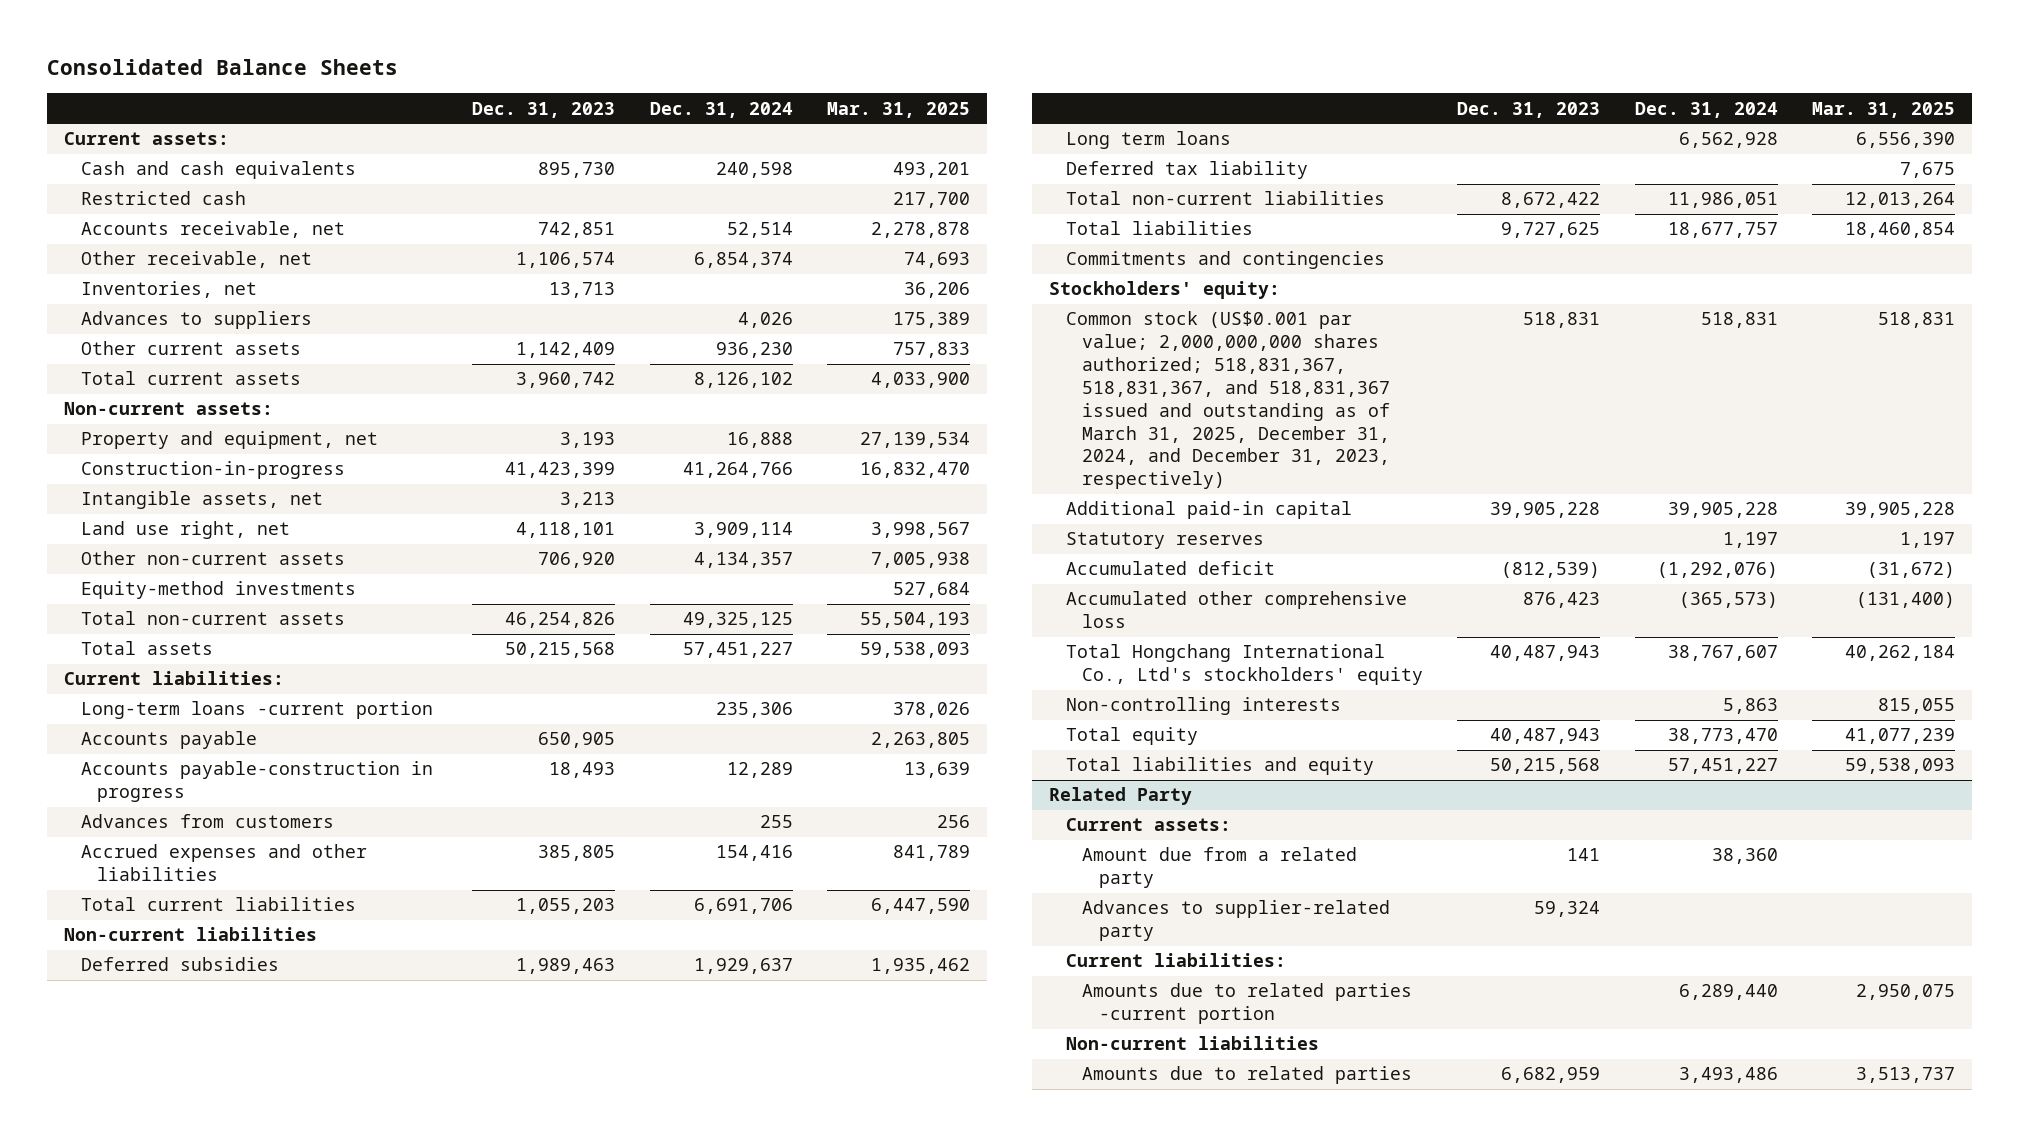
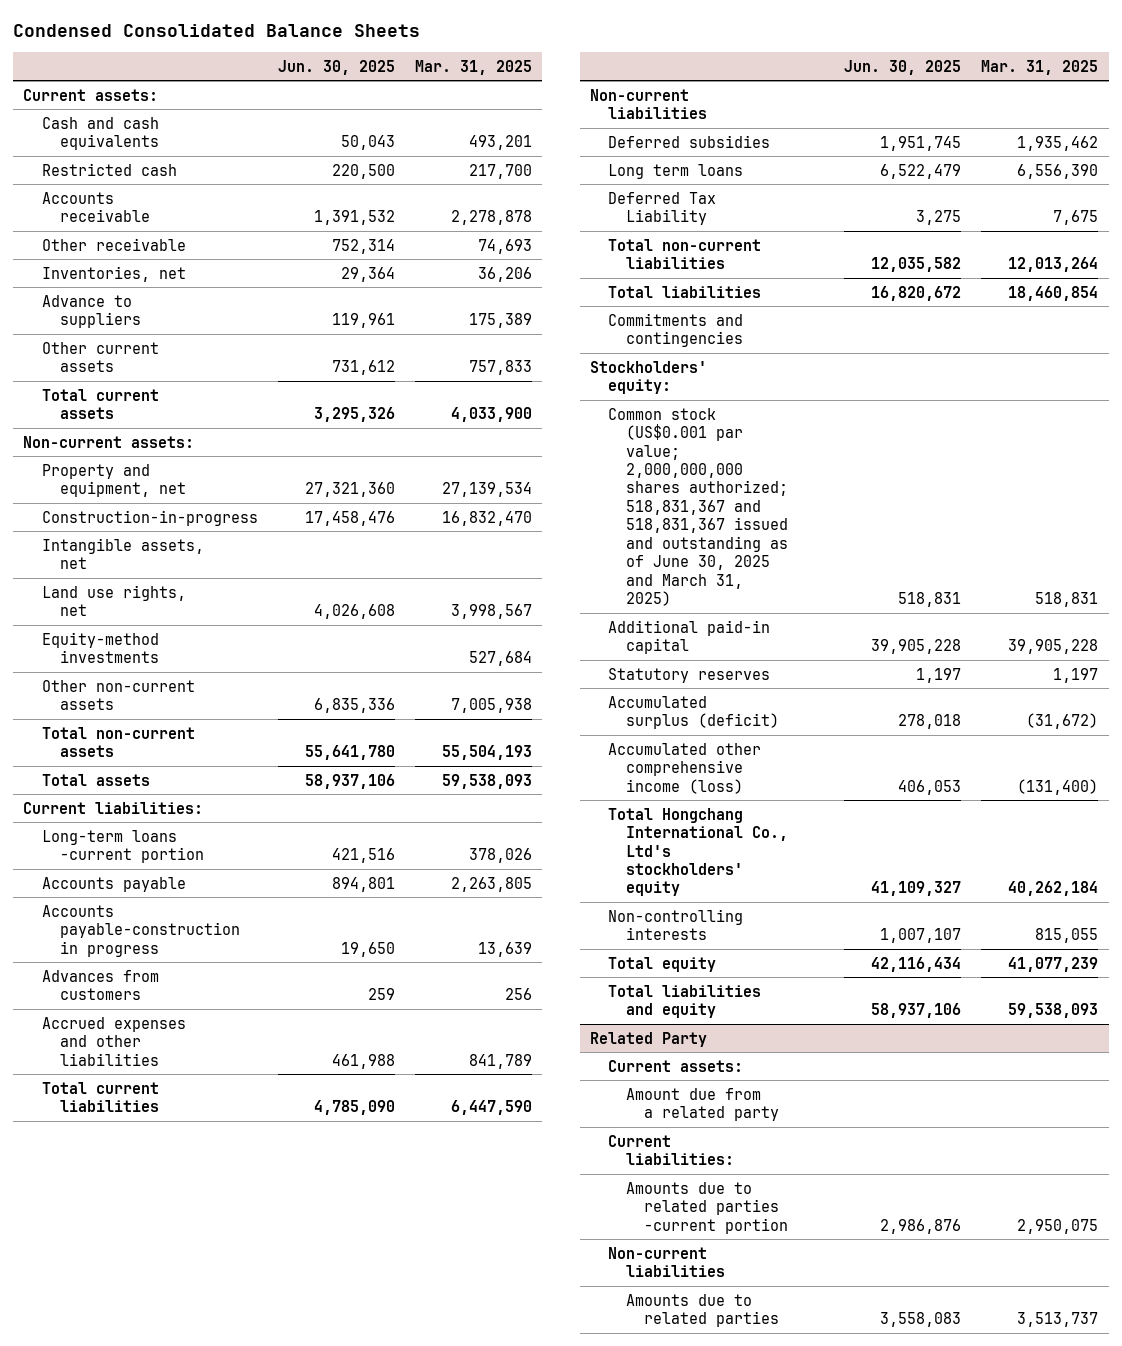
[47,59,399,76] Consolidated Balance Sheets -> [13,23,421,37] Condensed Consolidated Balance Sheets
[472,101,616,118] Dec. 31, 2023 -> none
[649,101,793,118] Dec. 31, 2024 -> none
none -> [277,59,395,75] Jun. 30, 2025
[80,221,345,239] Accounts receivable, net -> [41,191,150,223] Accounts receivable
[80,251,312,269] Other receivable, net -> [41,237,186,251] Other receivable
[80,311,312,330] Advances to suppliers -> [41,294,141,329] Advance to suppliers
[80,521,290,540] Land use right, net -> [41,584,186,617] Land use rights, net
[80,551,345,566] Other non-current assets -> [41,679,195,711] Other non-current assets
[1065,161,1308,180] Deferred tax liability -> [608,191,717,226] Deferred Tax Liability
[1065,311,1391,490] Common stock (US$0.001 par value; 2,000,000,000 shares authorized; 518,831,367, 518,831,367, and 518,831,367 issued and outstanding as of March 31, 2025, December 31, 2024, and December 31, 2023, respectively) -> [608,407,789,606] Common stock (US$0.001 par value; 2,000,000,000 shares authorized; 518,831,367 and 518,831,367 issued and outstanding as of June 30, 2025 and March 31, 2025)
[1065,561,1275,576] Accumulated deficit -> [608,695,780,730] Accumulated surplus (deficit)
[1065,591,1407,629] Accumulated other comprehensive loss -> [608,742,762,794] Accumulated other comprehensive income (loss)
[1082,900,1391,942] Advances to supplier-related party -> none

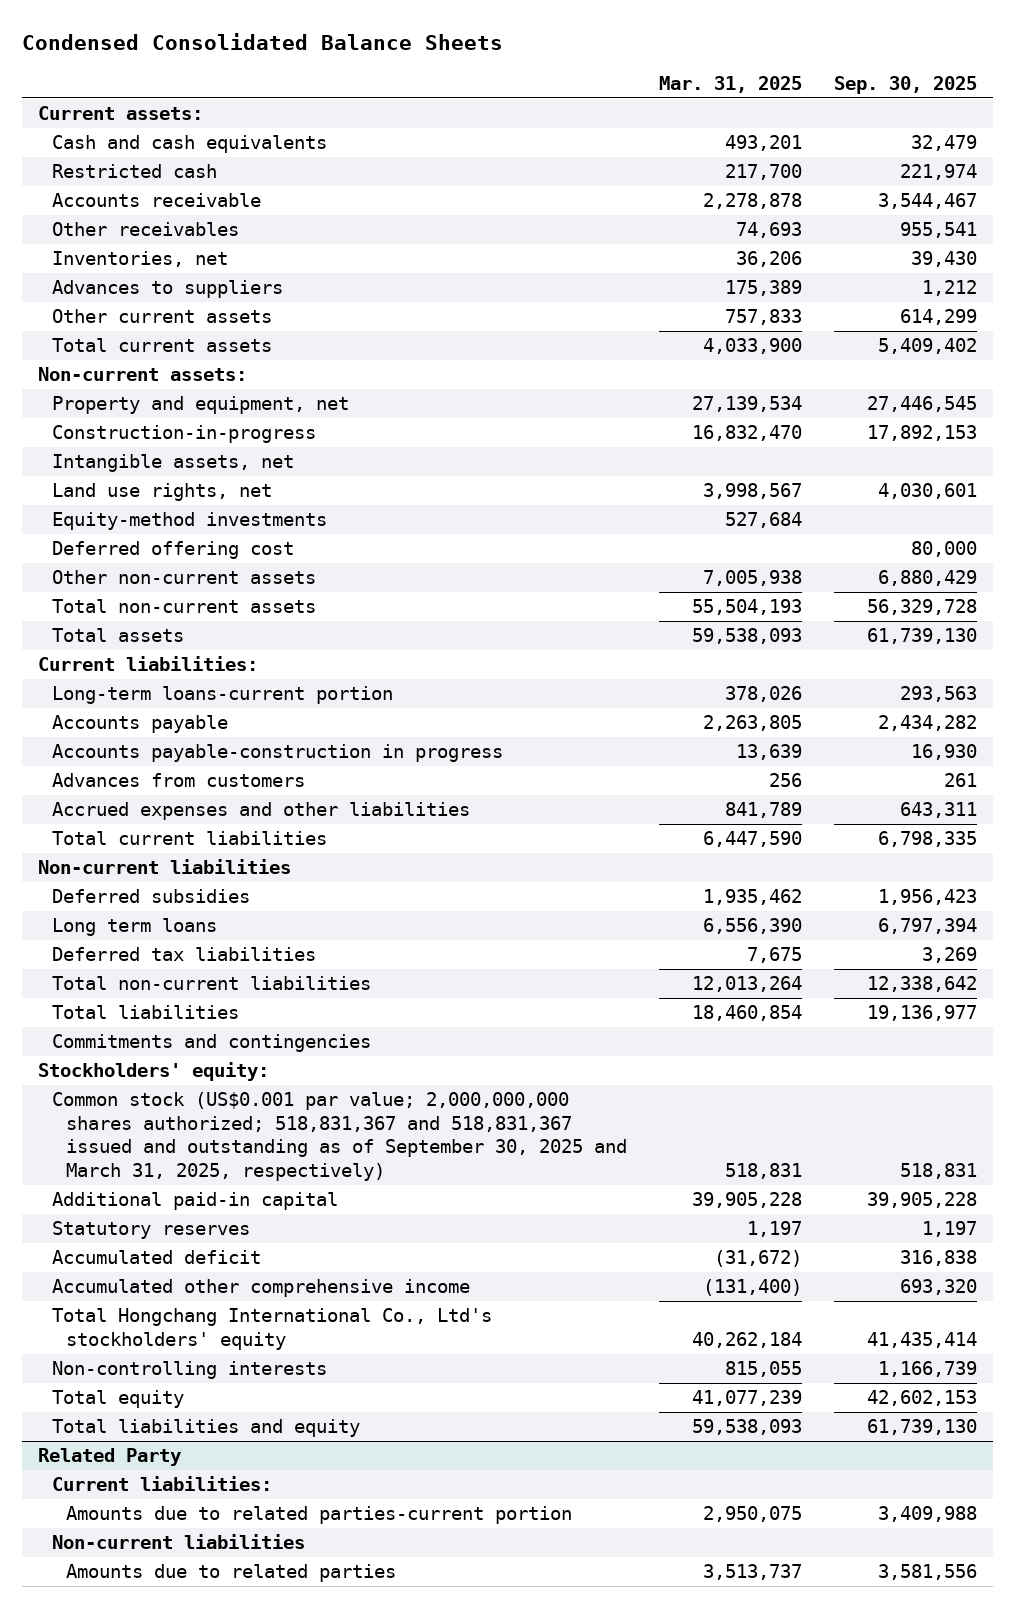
[277,59,395,75] Jun. 30, 2025 -> none
none -> [834,75,978,94] Sep. 30, 2025
[41,237,186,251] Other receivable -> [51,222,239,237] Other receivables
[41,294,141,329] Advance to suppliers -> [51,280,283,299] Advances to suppliers
none -> [51,541,294,560] Deferred offering cost
[41,829,204,864] Long-term loans -current portion -> [51,686,393,705] Long-term loans-current portion
[608,191,717,226] Deferred Tax Liability -> [51,947,316,962] Deferred tax liabilities
[608,407,789,606] Common stock (US$0.001 par value; 2,000,000,000 shares authorized; 518,831,367 and 518,831,367 issued and outstanding as of June 30, 2025 and March 31, 2025) -> [51,1092,627,1181] Common stock (US$0.001 par value; 2,000,000,000 shares authorized; 518,831,367 and 518,831,367 issued and outstanding as of September 30, 2025 and March 31, 2025, respectively)
[608,695,780,730] Accumulated surplus (deficit) -> [51,1250,261,1265] Accumulated deficit
[608,742,762,794] Accumulated other comprehensive income (loss) -> [51,1279,470,1298] Accumulated other comprehensive income
[608,1059,744,1072] Current assets: -> none
[626,1087,780,1122] Amount due from a related party -> none
[626,1181,789,1234] Amounts due to related parties -current portion -> [65,1506,572,1525] Amounts due to related parties-current portion

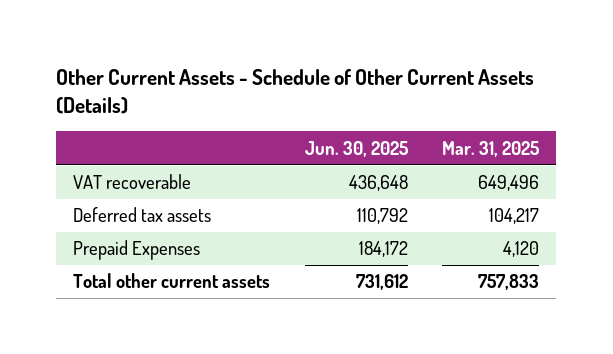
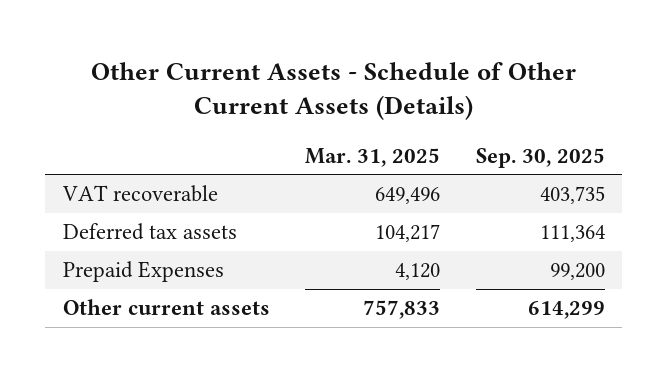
[304,140,408,157] Jun. 30, 2025 -> none
none -> [475,147,605,168] Sep. 30, 2025
[73,273,271,289] Total other current assets -> [62,299,270,316] Other current assets

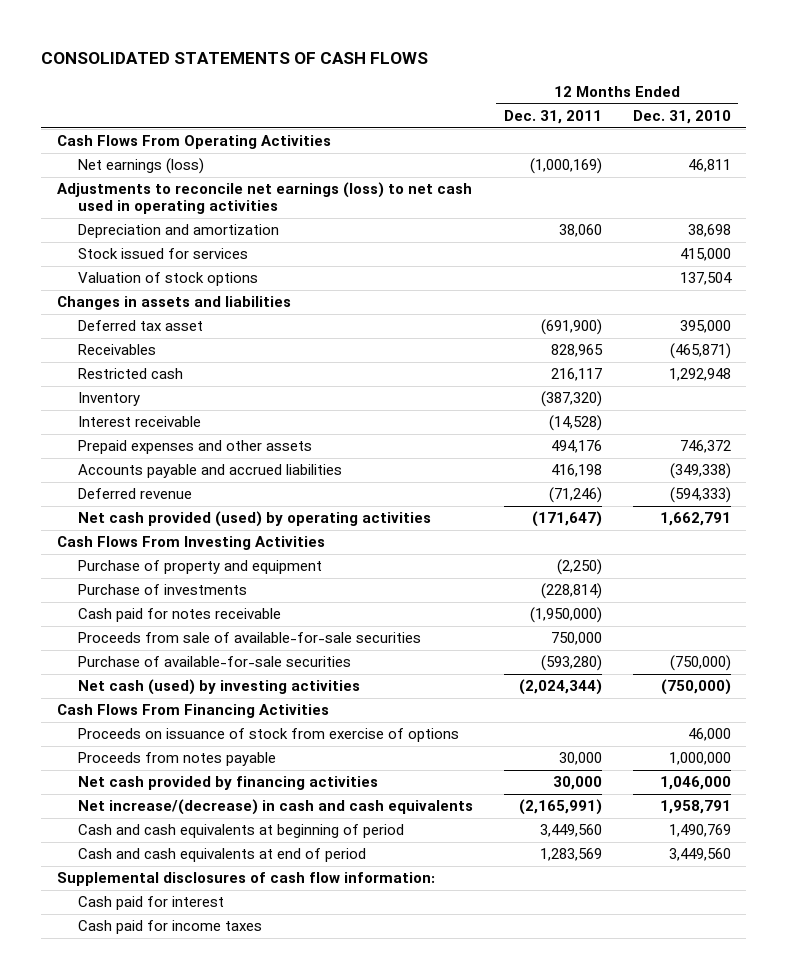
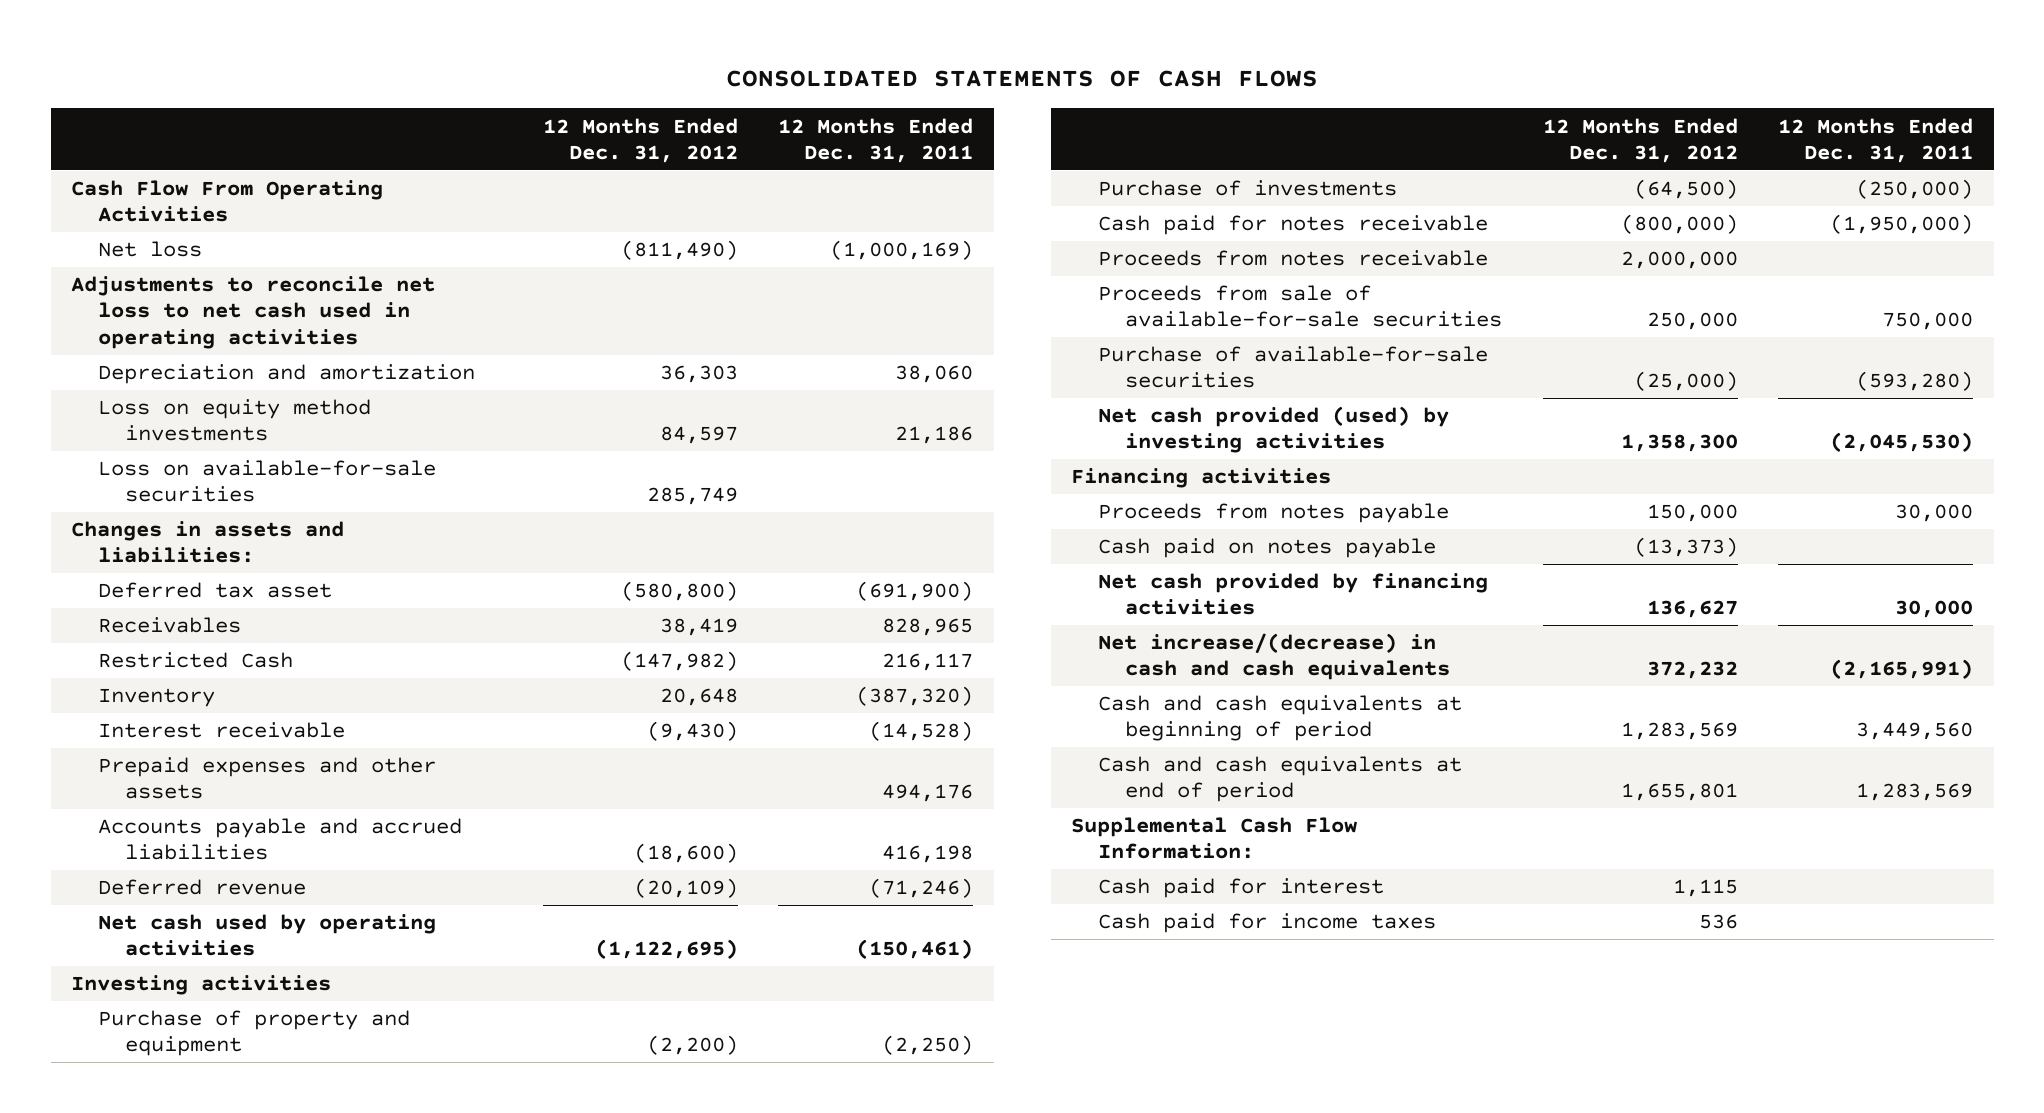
[632,109,731,124] Dec. 31, 2010 -> none
none -> [542,117,738,163] 12 Months Ended Dec. 31, 2012
[56,135,331,150] Cash Flows From Operating Activities -> [71,180,384,223] Cash Flow From Operating Activities
[78,158,205,175] Net earnings (loss) -> [97,241,202,258] Net loss
[56,182,472,215] Adjustments to reconcile net earnings (loss) to net cash used in operating activities -> [71,276,436,349] Adjustments to reconcile net loss to net cash used in operating activities
[78,248,249,260] Stock issued for services -> none
[78,272,259,287] Valuation of stock options -> none
none -> [97,399,371,442] Loss on equity method investments
none -> [97,460,436,503] Loss on available-for-sale securities
[56,296,291,311] Changes in assets and liabilities -> [71,521,345,564] Changes in assets and liabilities:
[78,368,184,380] Restricted cash -> [97,652,293,669] Restricted Cash
[78,511,432,528] Net cash provided (used) by operating activities -> [97,914,436,957] Net cash used by operating activities
[531,511,602,528] (171,647) -> [856,939,974,960] (150,461)
[56,536,325,551] Cash Flows From Investing Activities -> [71,975,332,996] Investing activities
[540,583,602,600] (228,814) -> [1856,179,1974,200] (250,000)
none -> [1097,250,1488,267] Proceeds from notes receivable
[78,728,460,743] Proceeds on issuance of stock from exercise of options -> none
[78,679,361,696] Net cash (used) by investing activities -> [1097,406,1449,454] Net cash provided (used) by investing activities
[518,679,602,696] (2,024,344) -> [1830,432,1974,453] (2,045,530)
[56,704,329,719] Cash Flows From Financing Activities -> [1070,468,1331,489] Financing activities
none -> [1097,538,1436,559] Cash paid on notes payable
[56,872,435,887] Supplemental disclosures of cash flow information: -> [1070,817,1357,860] Supplemental Cash Flow Information:

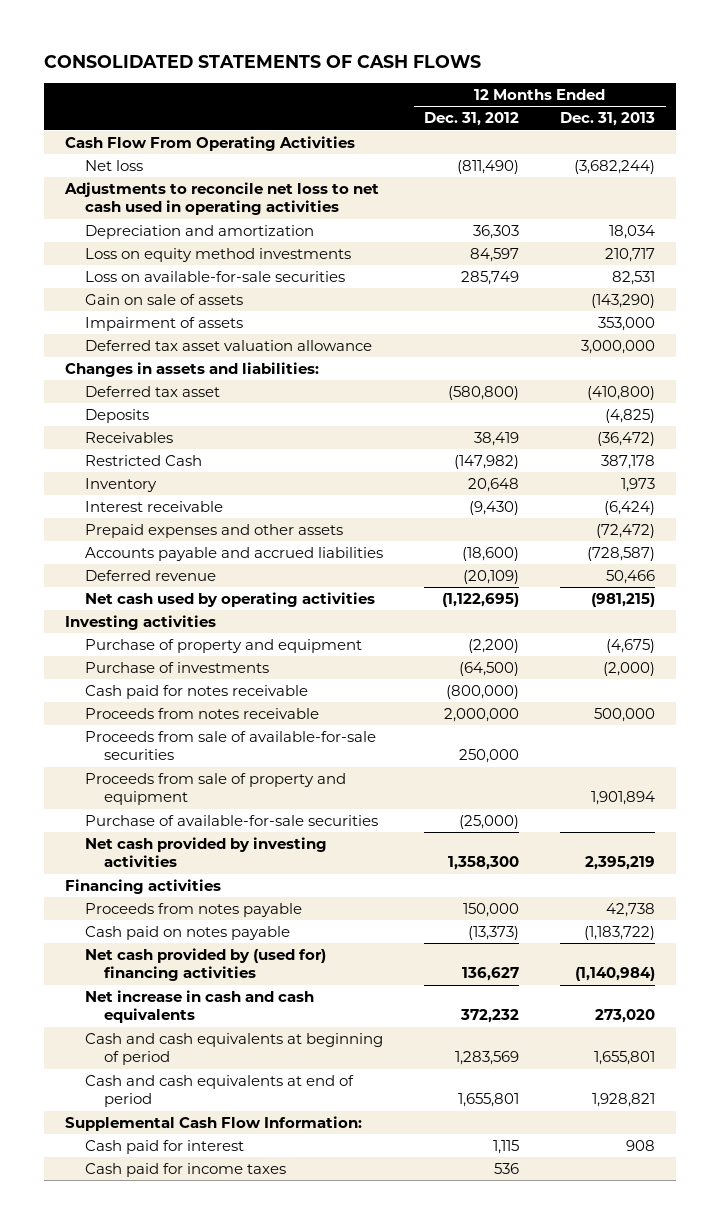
[778,117,974,163] 12 Months Ended Dec. 31, 2011 -> none
none -> [560,112,656,127] Dec. 31, 2013
none -> [84,293,243,305] Gain on sale of assets
none -> [84,316,243,331] Impairment of assets
none -> [84,339,372,351] Deferred tax asset valuation allowance
none -> [84,408,149,423] Deposits
none -> [84,772,346,806] Proceeds from sale of property and equipment
[1097,406,1449,454] Net cash provided (used) by investing activities -> [84,836,327,868] Net cash provided by investing activities
[1097,573,1488,616] Net cash provided by financing activities -> [84,947,326,982] Net cash provided by (used for) financing activities
[1097,633,1450,681] Net increase/(decrease) in cash and cash equivalents -> [84,989,314,1024] Net increase in cash and cash equivalents

